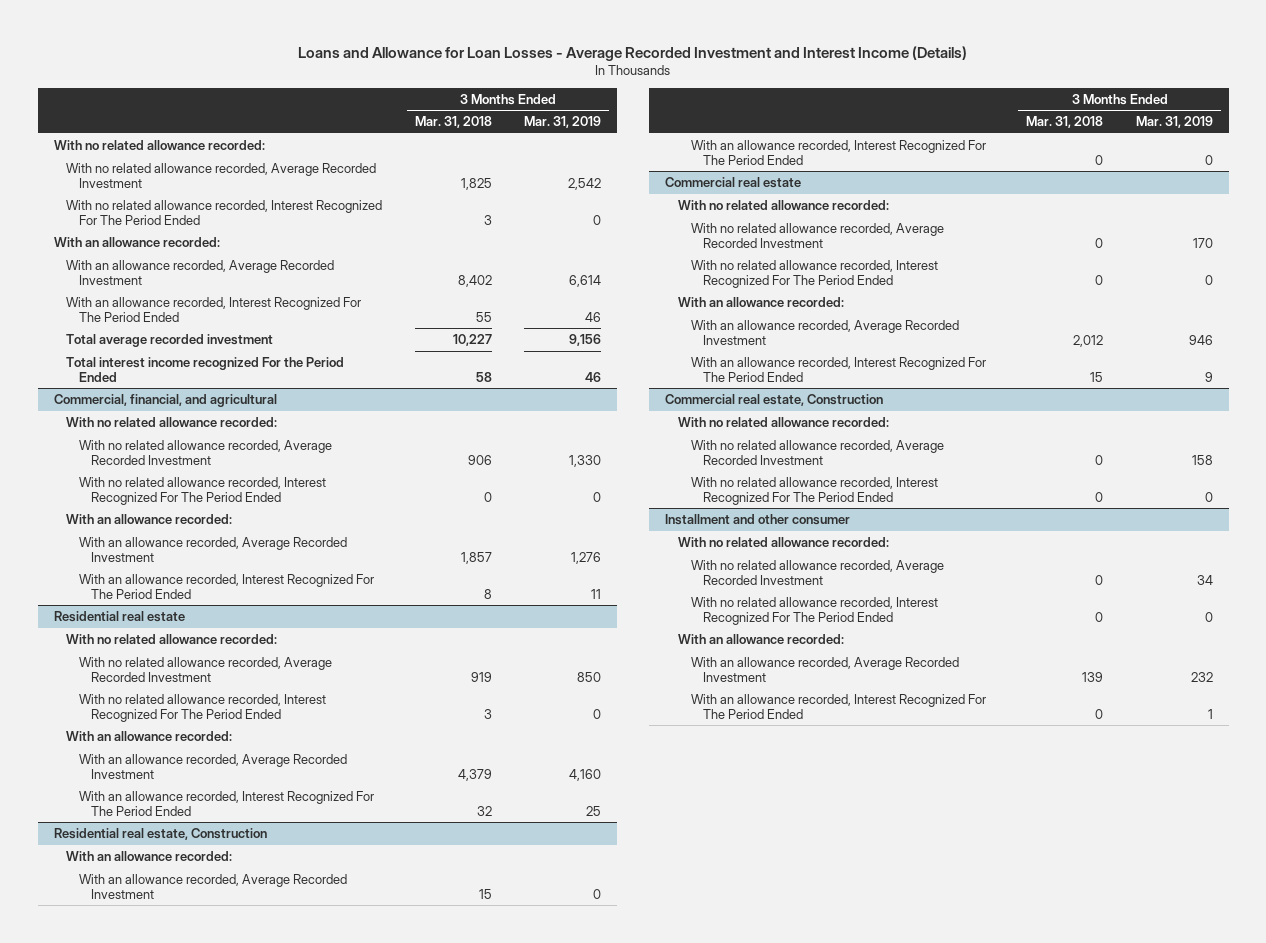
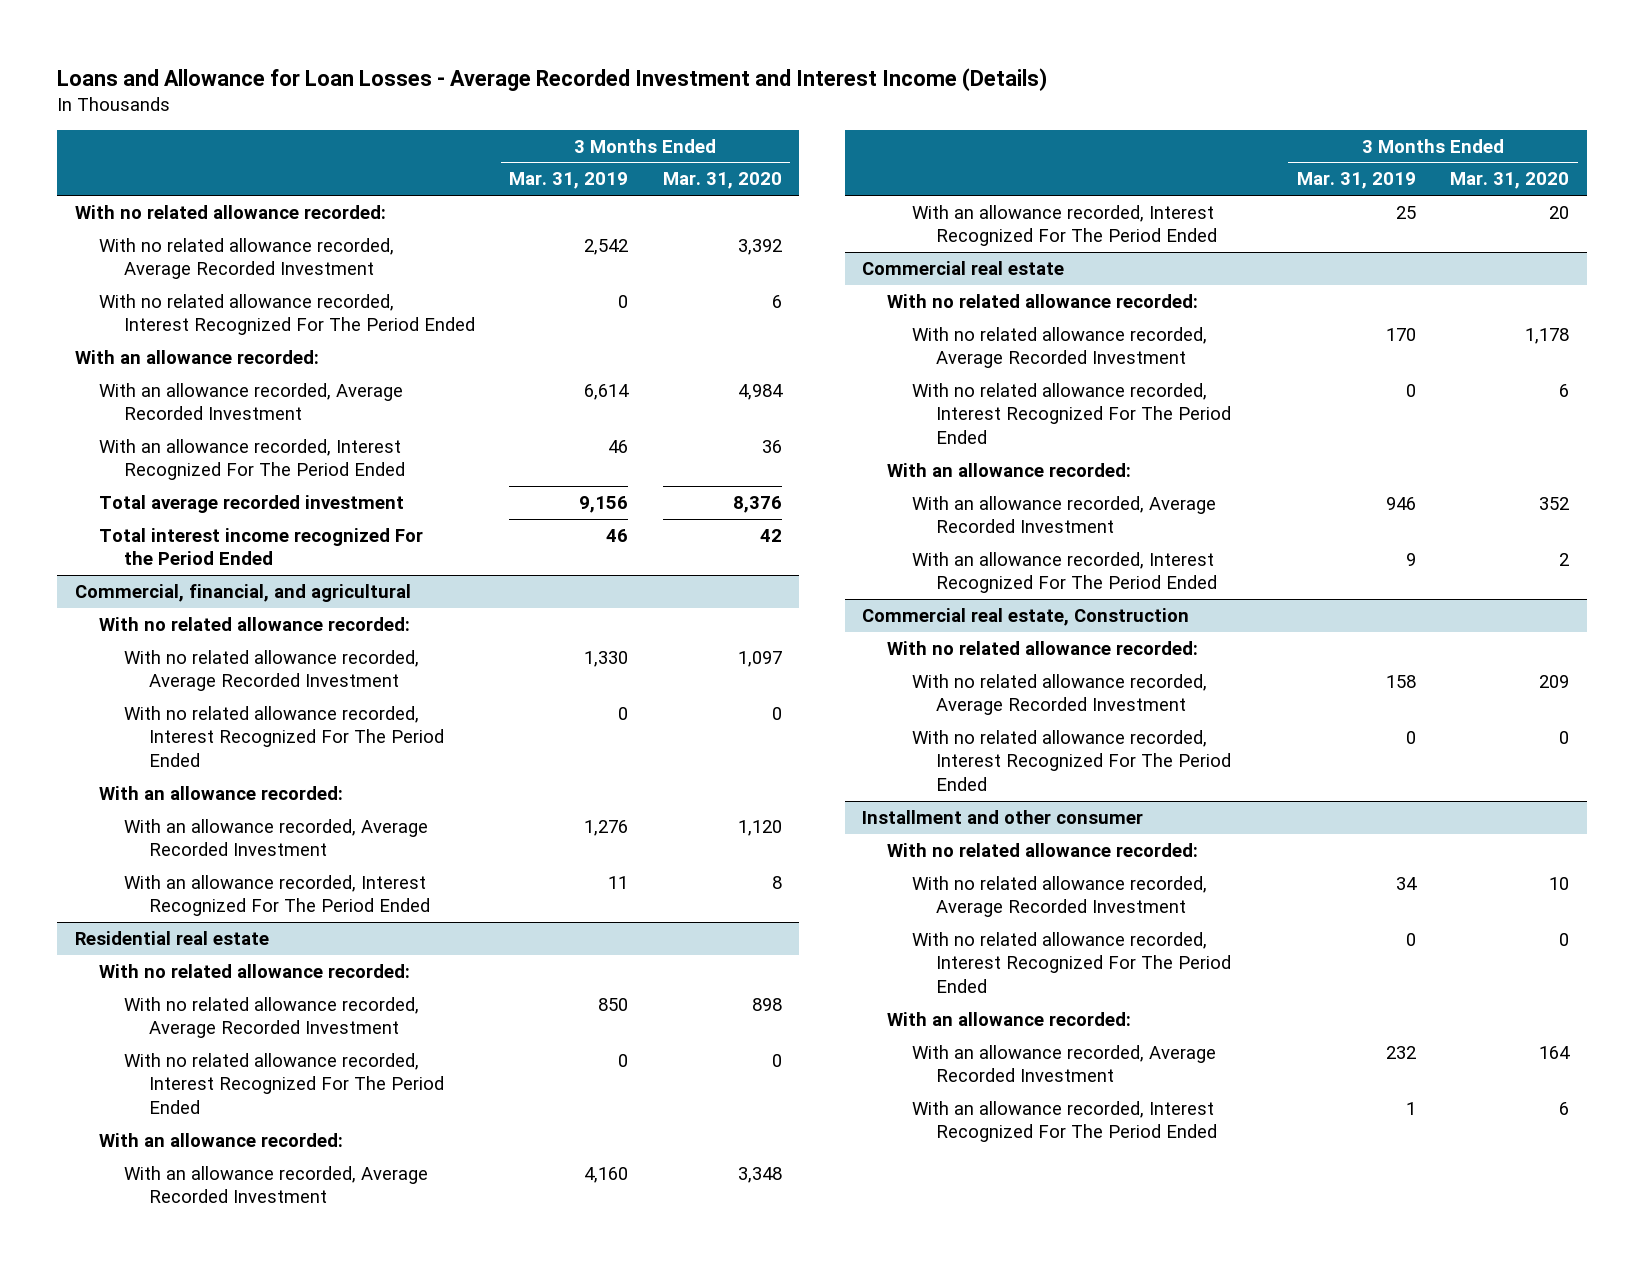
[414,116,492,129] Mar. 31, 2018 -> none
none -> [662,172,782,190] Mar. 31, 2020
[53,827,267,840] Residential real estate, Construction -> none
[66,850,233,861] With an allowance recorded: -> none
[78,873,347,899] With an allowance recorded, Average Recorded Investment -> none
[690,139,986,165] With an allowance recorded, Interest Recognized For The Period Ended -> none

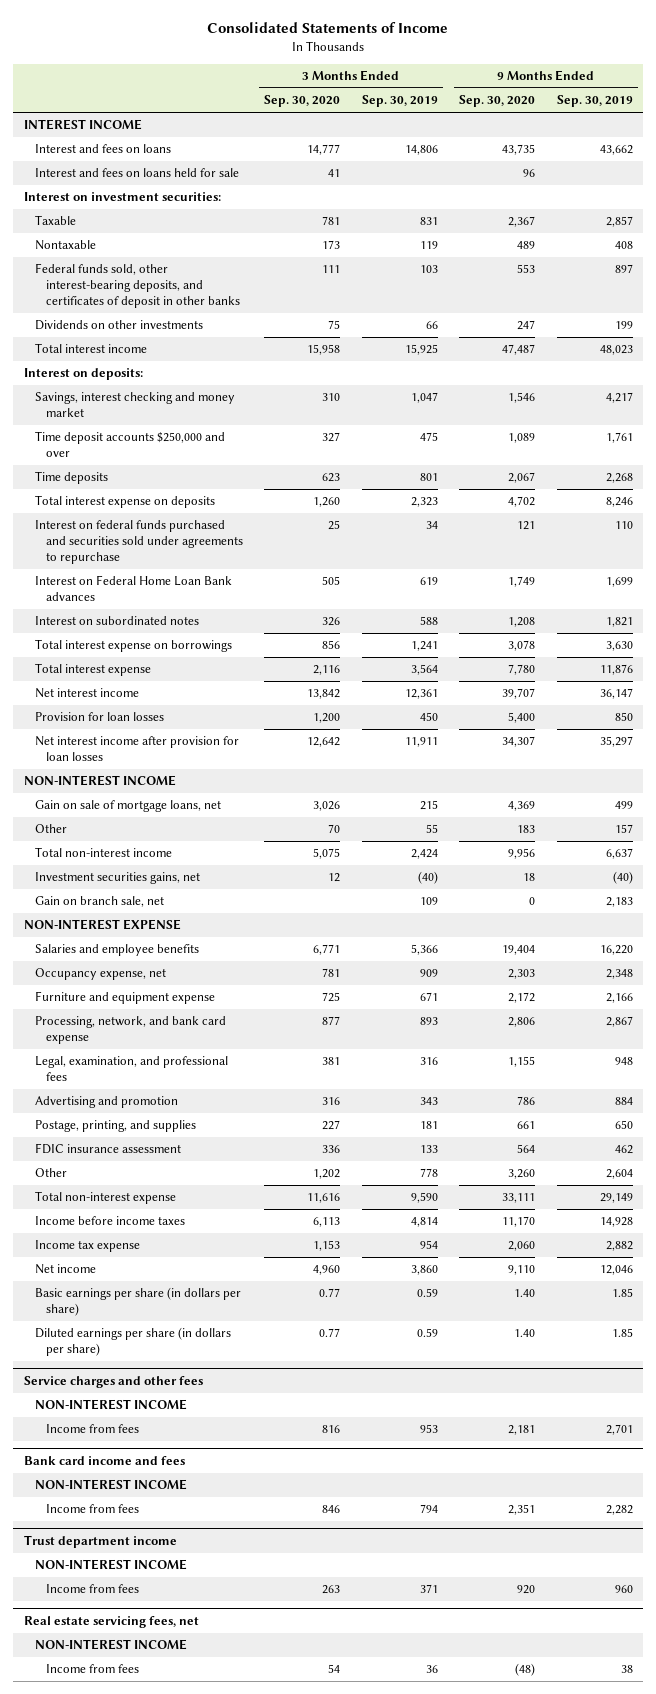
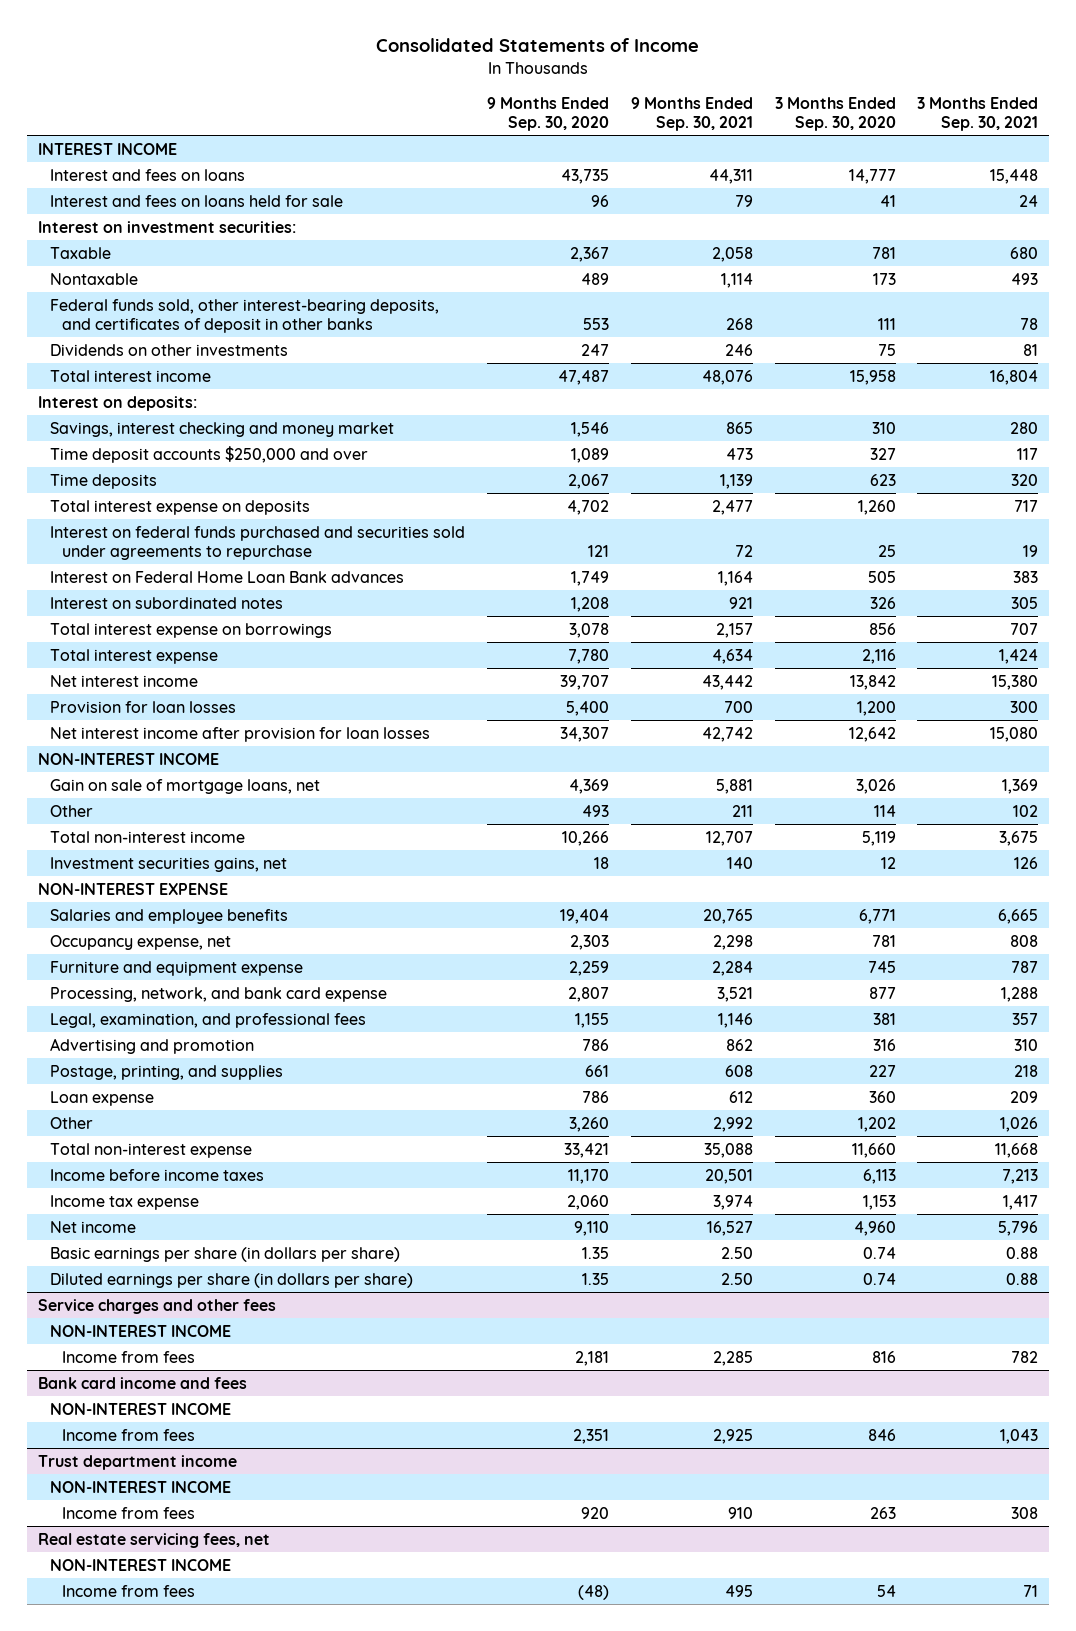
[361,95,438,108] Sep. 30, 2019 -> none
[556,95,633,108] Sep. 30, 2019 -> none
none -> [630,96,753,131] 9 Months Ended Sep. 30, 2021
none -> [917,96,1039,131] 3 Months Ended Sep. 30, 2021
[328,824,341,834] 70 -> [873,804,896,817] 114
[517,825,536,834] 183 -> [581,804,609,817] 493
[313,848,341,860] 5,075 -> [861,830,896,846] 5,119
[508,848,536,860] 9,956 -> [561,830,609,846] 10,266
[34,896,164,908] Gain on branch sale, net -> none
[322,992,341,1003] 725 -> [867,960,896,973] 745
[508,992,536,1004] 2,172 -> [568,960,609,976] 2,259
[508,1017,536,1028] 2,806 -> [567,986,609,1002] 2,807
[34,1143,181,1155] FDIC insurance assessment -> none
none -> [49,1090,154,1106] Loan expense
[307,1193,341,1204] 11,616 -> [851,1142,896,1158] 11,660
[502,1193,536,1204] 33,111 -> [563,1142,609,1158] 33,421
[319,1288,341,1298] 0.77 -> [862,1246,896,1259] 0.74
[514,1289,536,1298] 1.40 -> [581,1246,609,1259] 1.35
[319,1328,341,1338] 0.77 -> [862,1272,896,1285] 0.74
[514,1329,536,1338] 1.40 -> [581,1272,609,1285] 1.35

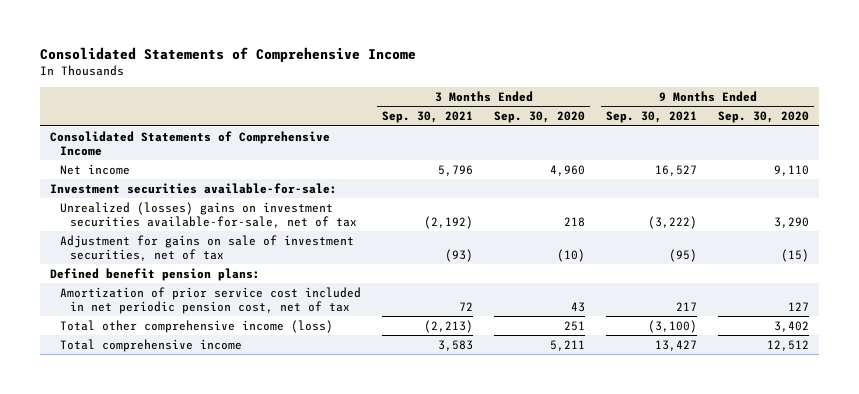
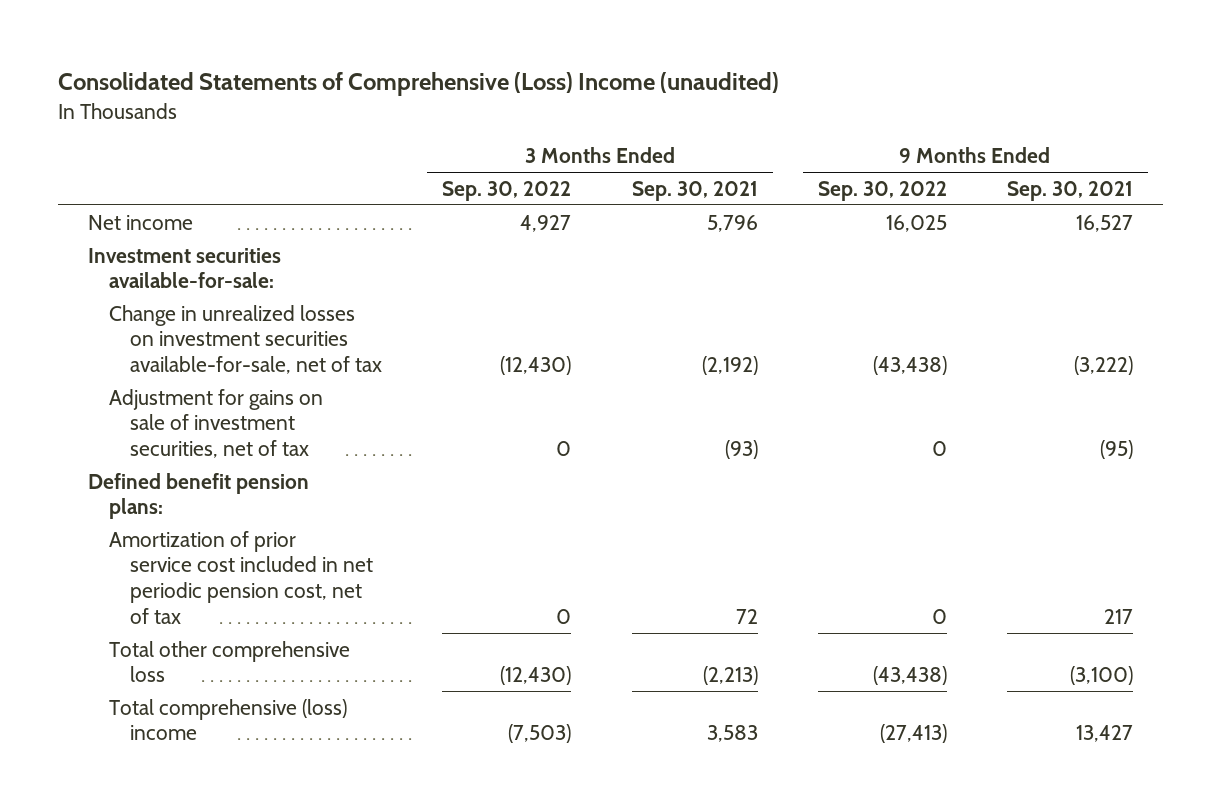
[39,46,416,62] Consolidated Statements of Comprehensive Income -> [58,72,780,97] Consolidated Statements of Comprehensive (Loss) Income (unaudited)
[494,111,586,124] Sep. 30, 2020 -> none
[717,111,809,124] Sep. 30, 2020 -> none
none -> [442,180,572,201] Sep. 30, 2022
none -> [817,180,947,201] Sep. 30, 2022
[50,130,331,156] Consolidated Statements of Comprehensive Income -> none
[60,201,358,228] Unrealized (losses) gains on investment securities available-for-sale, net of tax -> [109,304,383,375] Change in unrealized losses on investment securities available-for-sale, net of tax
[60,319,334,333] Total other comprehensive income (loss) -> [109,640,351,683] Total other comprehensive loss
[60,338,243,352] Total comprehensive income -> [109,698,348,741] Total comprehensive (loss) income

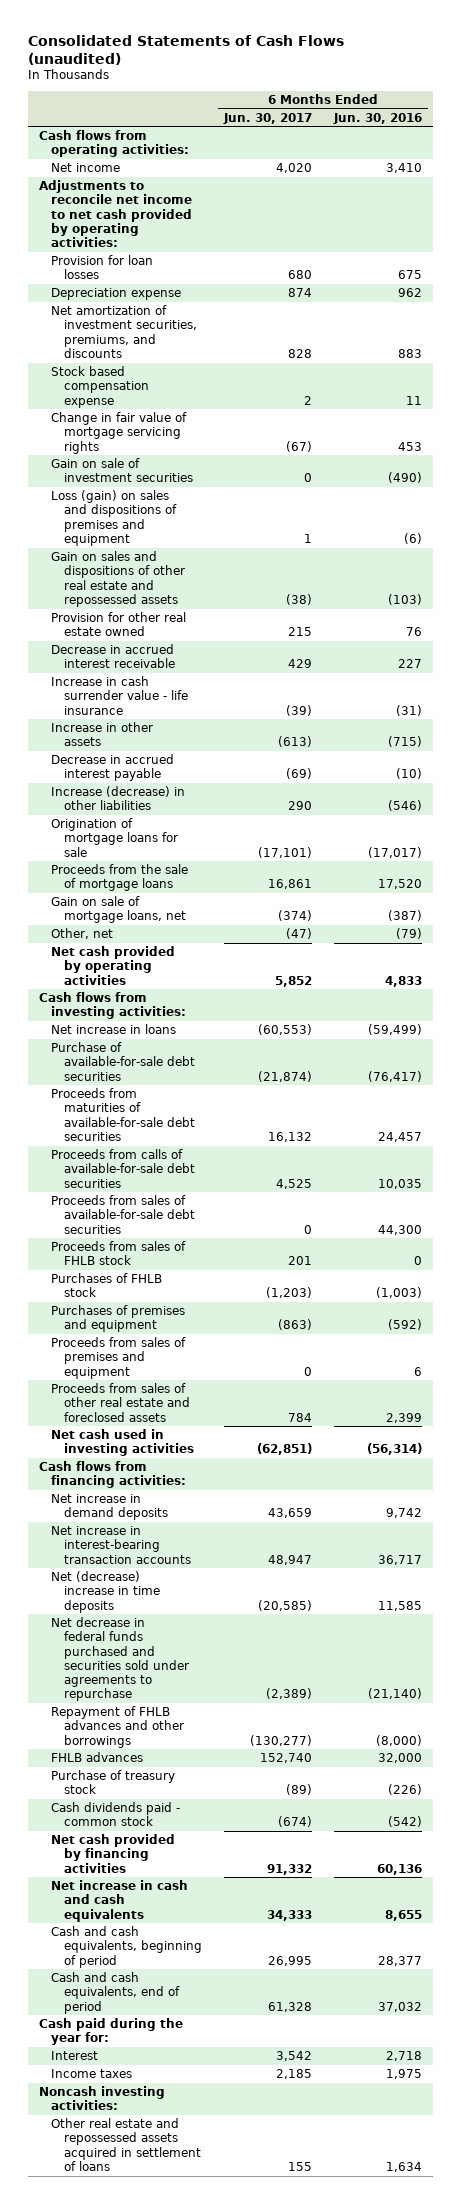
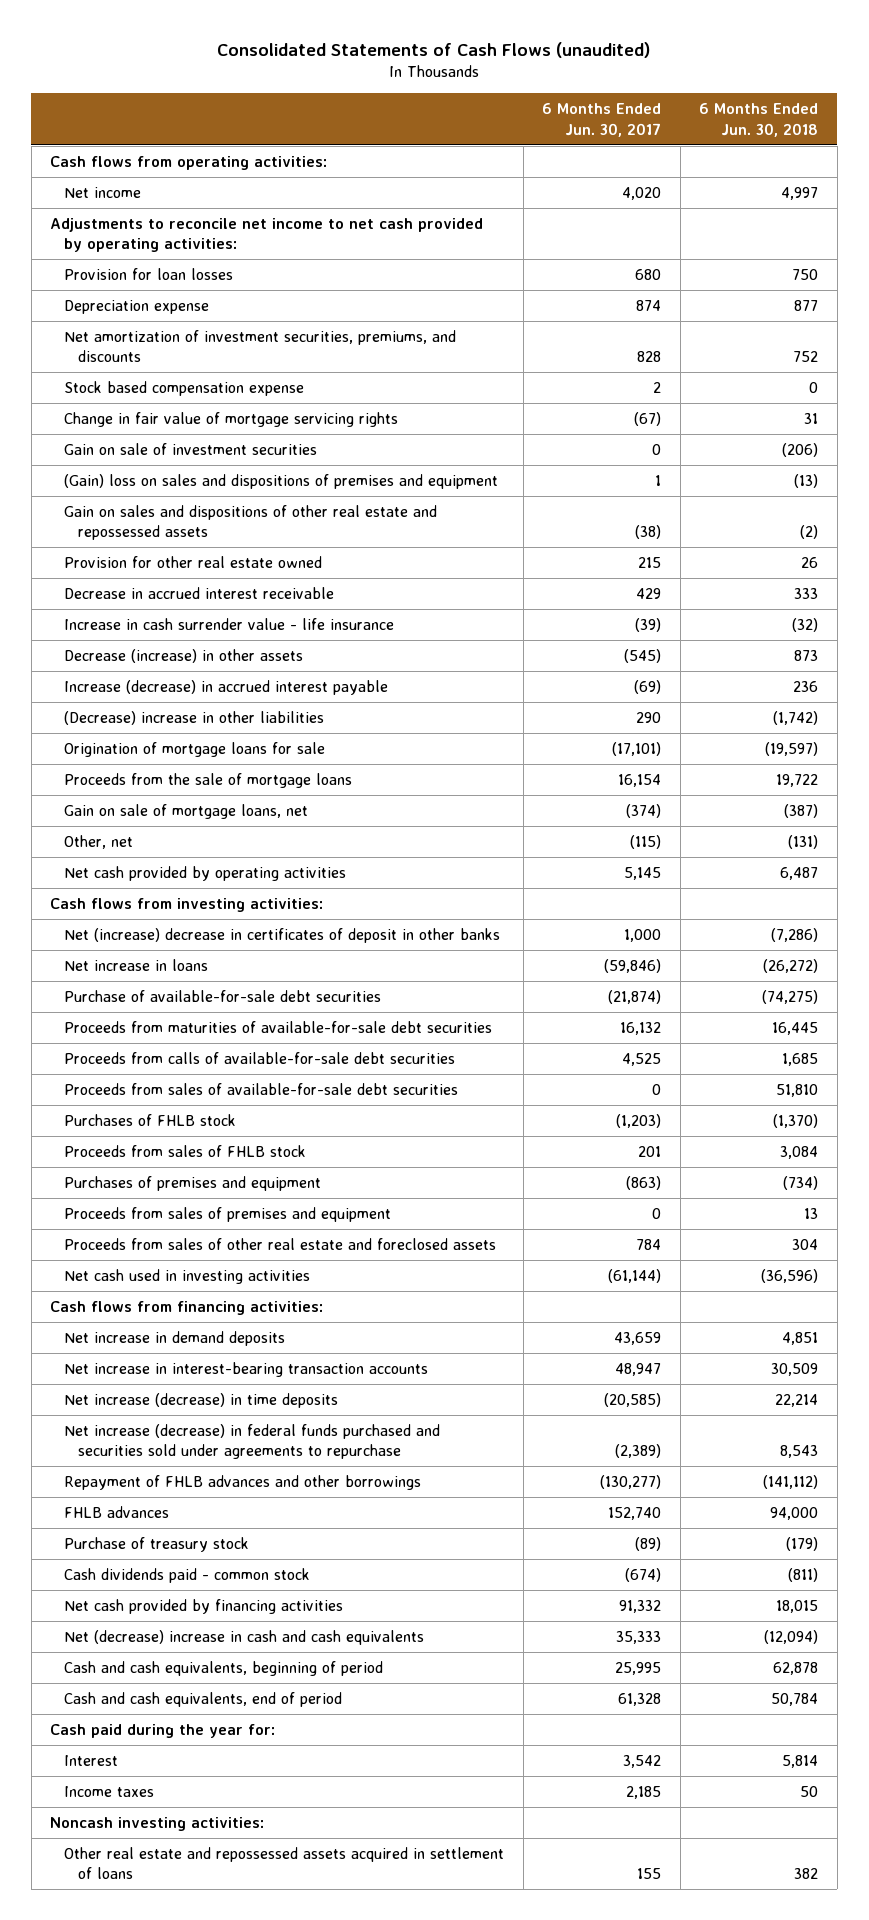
[333,112,423,124] Jun. 30, 2016 -> none
none -> [699,103,819,137] 6 Months Ended Jun. 30, 2018
[51,490,177,546] Loss (gain) on sales and dispositions of premises and equipment -> [64,473,499,489] (Gain) loss on sales and dispositions of premises and equipment
[51,722,154,747] Increase in other assets -> [64,648,304,663] Decrease (increase) in other assets
[277,736,312,748] (613) -> [624,648,662,663] (545)
[51,754,175,782] Decrease in accrued interest payable -> [64,679,389,695] Increase (decrease) in accrued interest payable
[51,786,186,811] Increase (decrease) in other liabilities -> [64,710,325,725] (Decrease) increase in other liabilities
[267,879,312,890] 16,861 -> [618,773,662,787] 16,154
[285,928,312,940] (47) -> [630,834,662,849] (115)
[274,975,312,987] 5,852 -> [624,866,662,880] 5,145
none -> [64,927,501,943] Net (increase) decrease in certificates of deposit in other banks
[257,1024,312,1036] (60,553) -> [604,958,662,973] (59,846)
[51,1241,187,1266] Proceeds from sales of FHLB stock -> [64,1144,307,1157] Proceeds from sales of FHLB stock
[256,1443,312,1456] (62,851) -> [608,1268,662,1283] (61,144)
[51,1571,160,1613] Net (decrease) increase in time deposits -> [64,1392,339,1408] Net increase (decrease) in time deposits
[51,1617,189,1702] Net decrease in federal funds purchased and securities sold under agreements to repurchase -> [64,1423,441,1460] Net increase (decrease) in federal funds purchased and securities sold under agreements to repurchase
[51,1880,189,1922] Net increase in cash and cash equivalents -> [64,1629,425,1645] Net (decrease) increase in cash and cash equivalents
[266,1909,312,1921] 34,333 -> [616,1630,662,1644] 35,333
[267,1955,312,1966] 26,995 -> [615,1661,662,1675] 25,995

